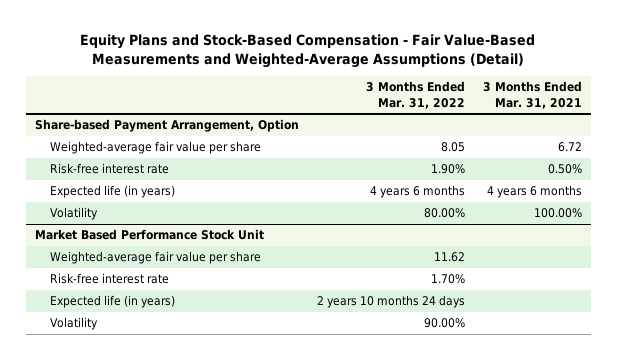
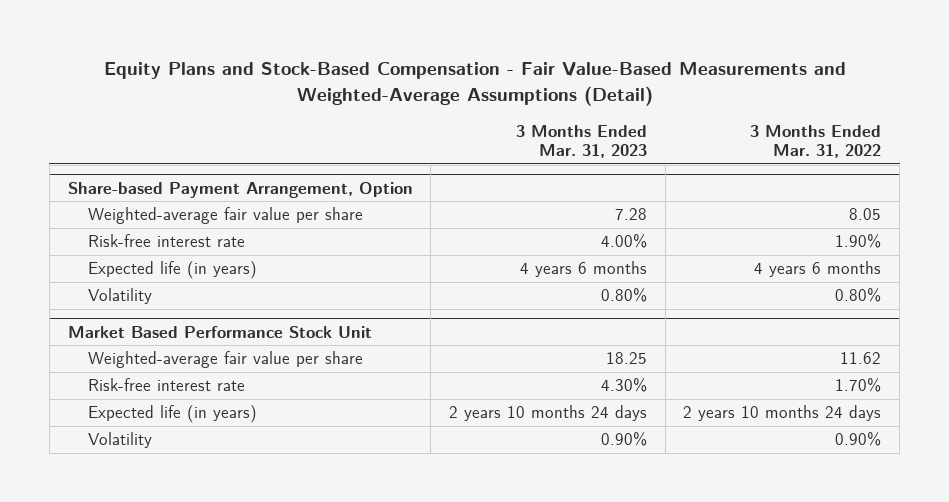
[482,81,582,109] 3 Months Ended Mar. 31, 2021 -> none
none -> [516,125,648,159] 3 Months Ended Mar. 31, 2023
[423,208,465,219] 80.00% -> [835,288,882,303] 0.80%
[423,318,465,329] 90.00% -> [835,432,882,447] 0.90%

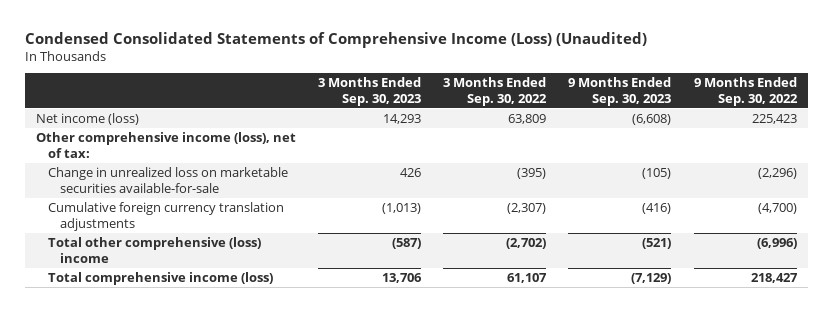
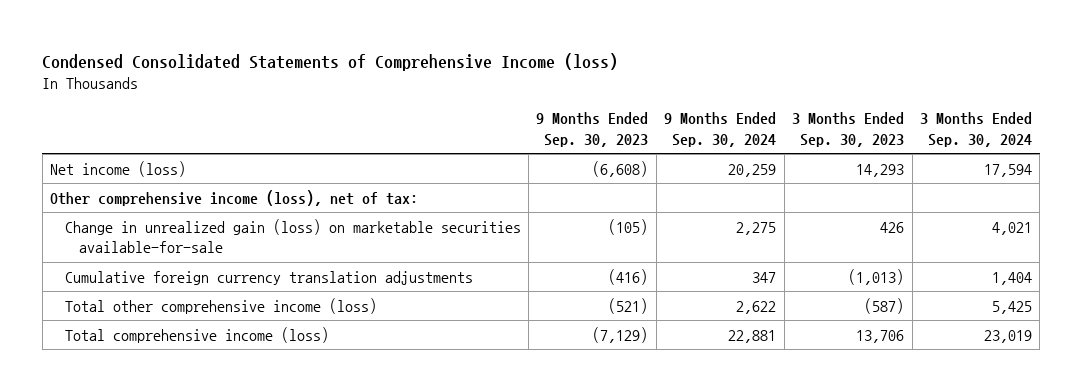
[24,31,647,48] Condensed Consolidated Statements of Comprehensive Income (Loss) (Unaudited) -> [42,52,619,71] Condensed Consolidated Statements of Comprehensive Income (loss)
[443,76,548,106] 3 Months Ended Sep. 30, 2022 -> none
[693,76,798,106] 9 Months Ended Sep. 30, 2022 -> none
none -> [664,112,777,147] 9 Months Ended Sep. 30, 2024
none -> [919,112,1032,147] 3 Months Ended Sep. 30, 2024
[47,166,288,193] Change in unrealized loss on marketable securities available-for-sale -> [64,218,521,254] Change in unrealized gain (loss) on marketable securities available-for-sale
[47,236,261,263] Total other comprehensive (loss) income -> [64,297,377,314] Total other comprehensive income (loss)

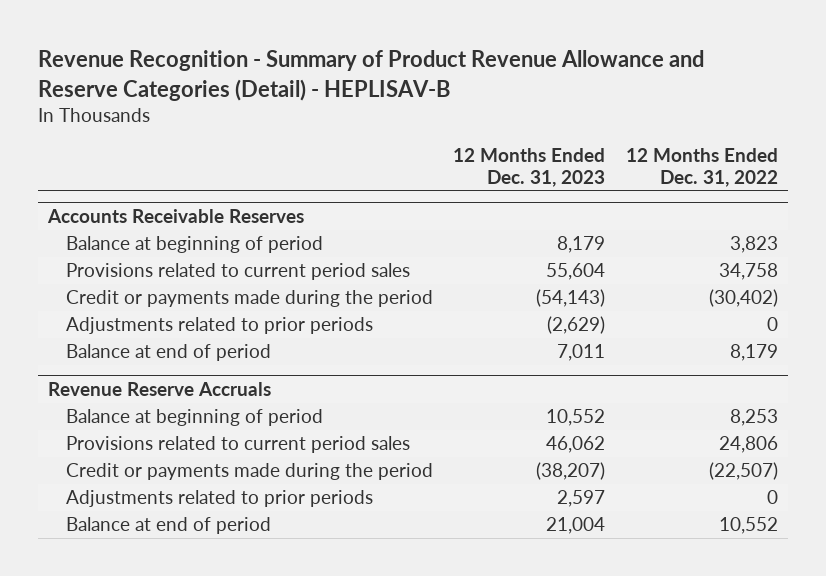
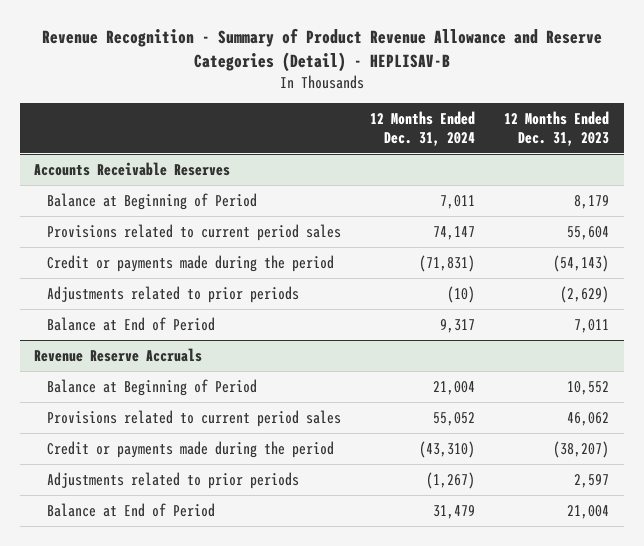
[625,147,778,187] 12 Months Ended Dec. 31, 2022 -> none
none -> [370,110,476,146] 12 Months Ended Dec. 31, 2024
[65,236,323,254] Balance at beginning of period -> [47,192,258,210] Balance at Beginning of Period
[65,344,271,362] Balance at end of period -> [47,316,216,331] Balance at End of Period
[65,409,323,427] Balance at beginning of period -> [47,378,258,396] Balance at Beginning of Period
[65,517,271,535] Balance at end of period -> [47,502,216,517] Balance at End of Period

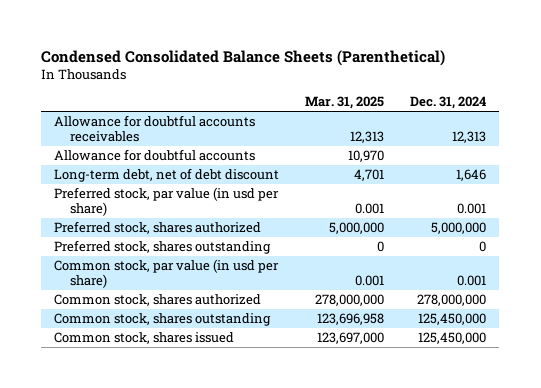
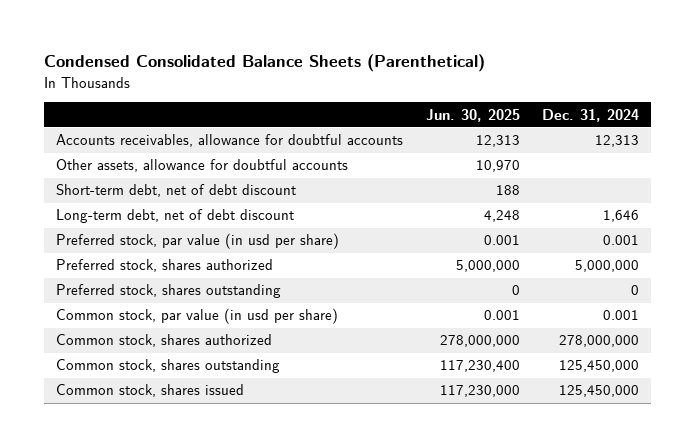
[305,96,385,110] Mar. 31, 2025 -> none
none -> [425,108,520,122] Jun. 30, 2025
[54,115,256,143] Allowance for doubtful accounts receivables -> [55,134,403,148] Accounts receivables, allowance for doubtful accounts
[54,149,256,162] Allowance for doubtful accounts -> [55,159,348,173] Other assets, allowance for doubtful accounts
none -> [55,184,296,198] Short-term debt, net of debt discount

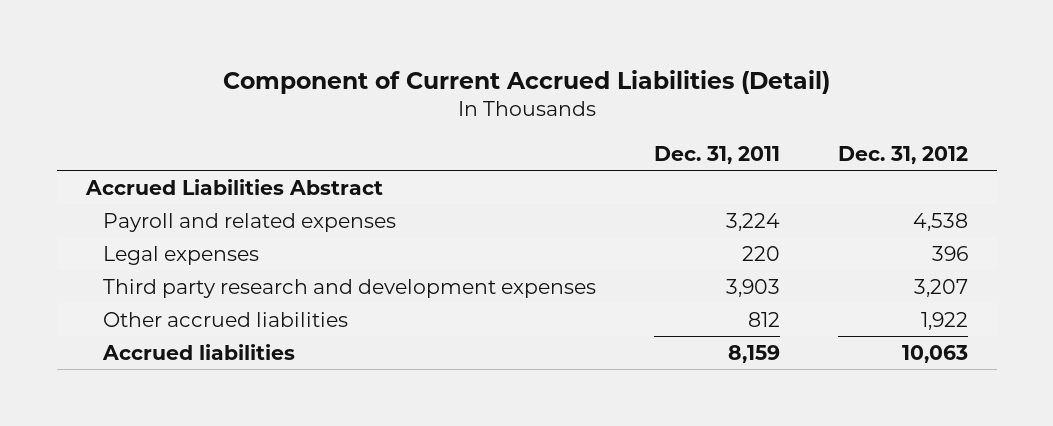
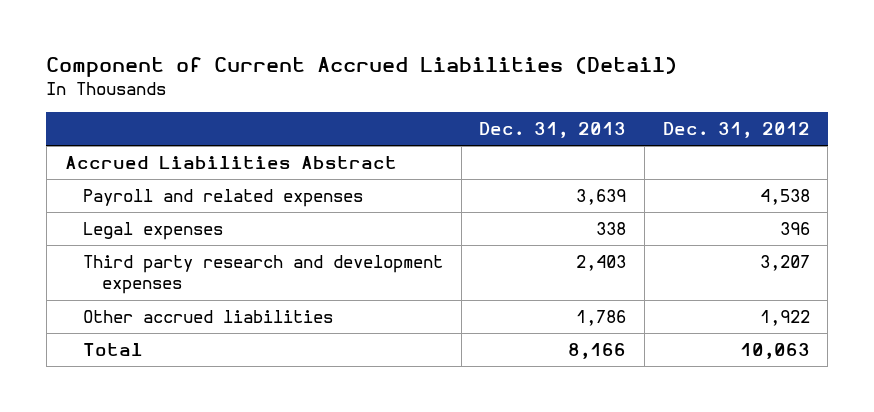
[653,145,780,164] Dec. 31, 2011 -> none
none -> [479,121,627,138] Dec. 31, 2013
[101,343,295,360] Accrued liabilities -> [83,342,144,356] Total

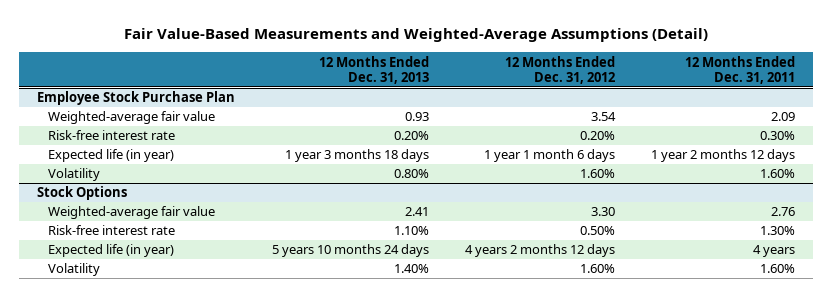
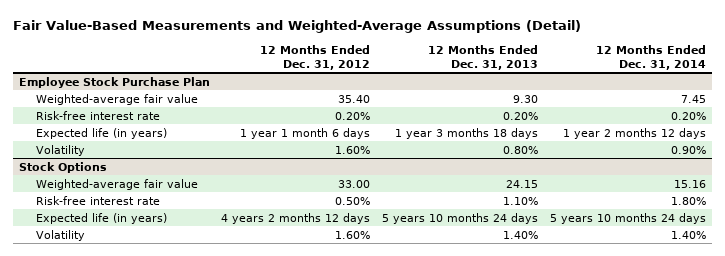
[685,55,796,84] 12 Months Ended Dec. 31, 2011 -> none
none -> [595,45,706,70] 12 Months Ended Dec. 31, 2014
[404,112,429,122] 0.93 -> [513,94,539,103] 9.30
[590,112,616,122] 3.54 -> [338,94,371,103] 35.40
[48,149,175,163] Expected life (in year) -> [36,127,168,139] Expected life (in years)
[404,207,429,217] 2.41 -> [506,179,539,188] 24.15
[590,207,615,217] 3.30 -> [338,179,371,188] 33.00
[48,244,175,258] Expected life (in year) -> [36,212,168,224] Expected life (in years)

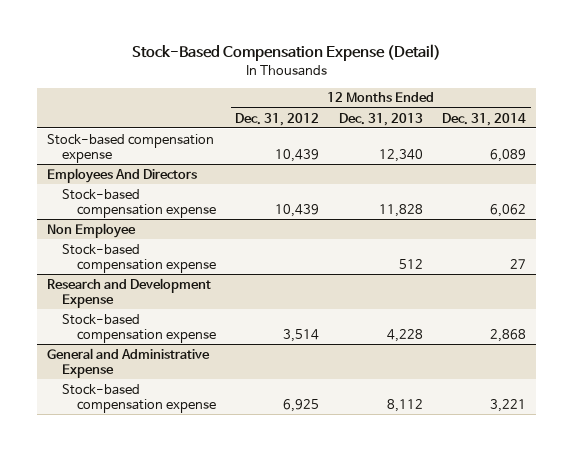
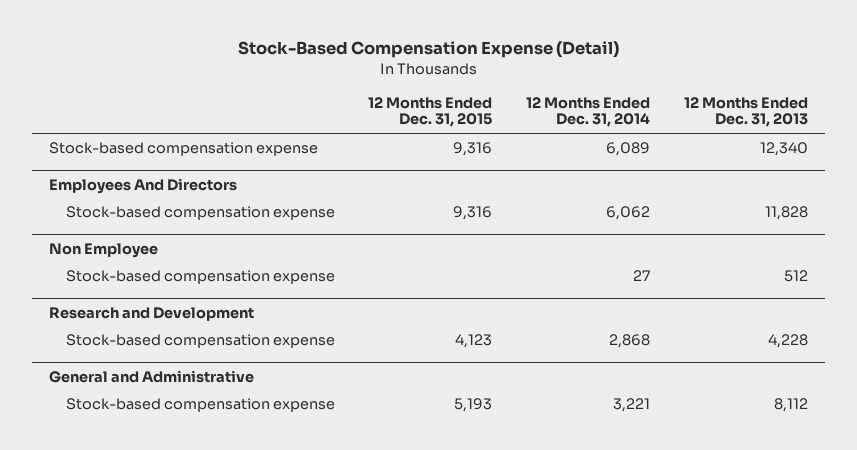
[235,112,320,126] Dec. 31, 2012 -> none
none -> [368,96,493,128] 12 Months Ended Dec. 31, 2015
[46,277,211,308] Research and Development Expense -> [48,306,254,321] Research and Development
[46,347,210,378] General and Administrative Expense -> [48,369,254,383] General and Administrative

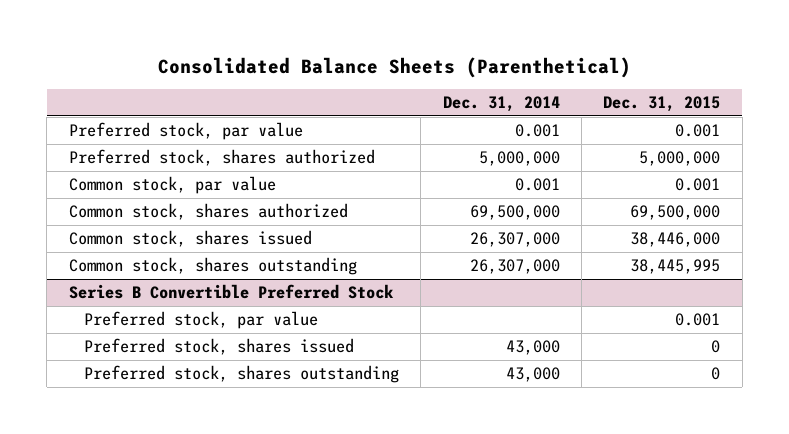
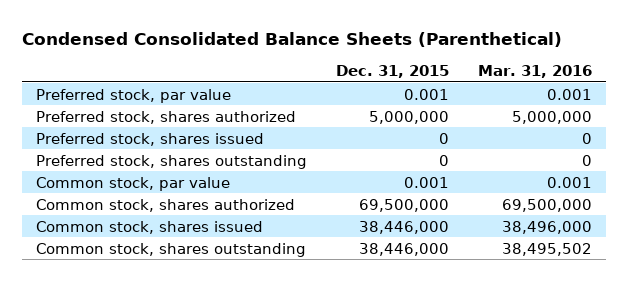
[157,56,631,78] Consolidated Balance Sheets (Parenthetical) -> [21,31,562,47] Condensed Consolidated Balance Sheets (Parenthetical)
[442,96,560,113] Dec. 31, 2014 -> none
none -> [477,65,592,79] Mar. 31, 2016
none -> [36,132,265,146] Preferred stock, shares issued
none -> [36,154,308,169] Preferred stock, shares outstanding
[68,284,394,300] Series B Convertible Preferred Stock -> none
[83,311,318,330] Preferred stock, par value -> none
[83,338,354,356] Preferred stock, shares issued -> none
[83,365,399,384] Preferred stock, shares outstanding -> none
[630,259,721,275] 38,445,995 -> [359,242,450,256] 38,446,000

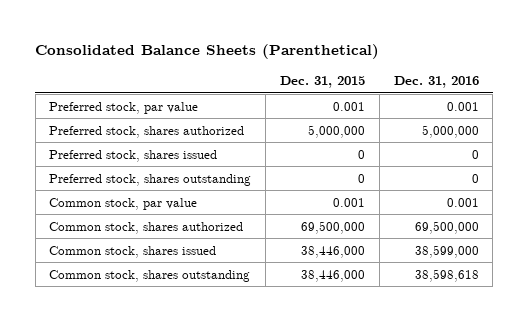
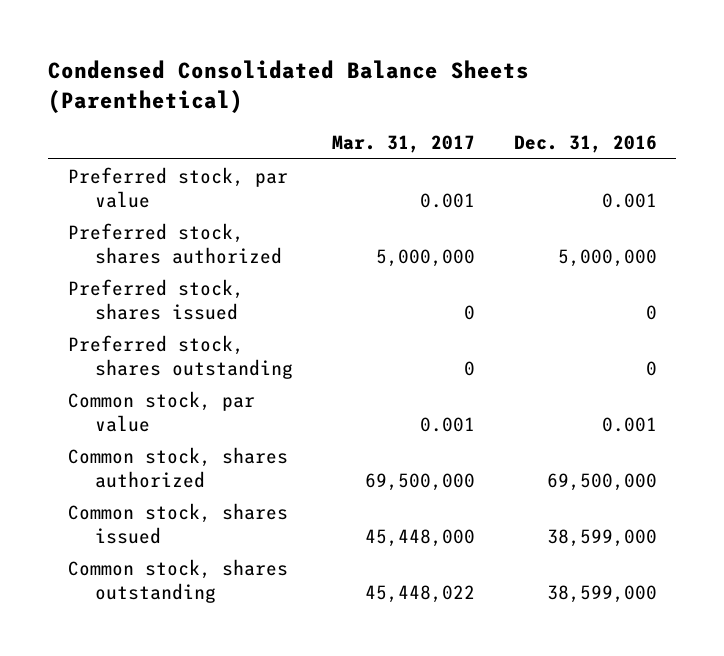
[35,44,380,60] Consolidated Balance Sheets (Parenthetical) -> [48,59,530,113] Condensed Consolidated Balance Sheets (Parenthetical)
[279,76,365,89] Dec. 31, 2015 -> none
none -> [331,135,475,154] Mar. 31, 2017
[414,268,479,282] 38,598,618 -> [546,584,657,603] 38,599,000

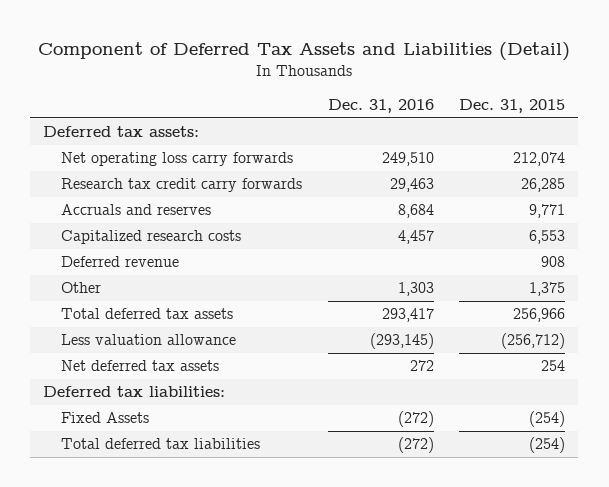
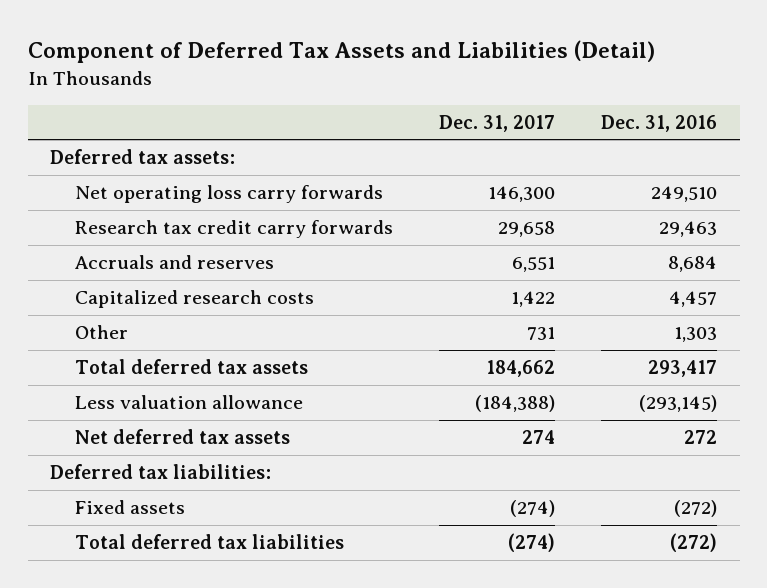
[459,98,566,113] Dec. 31, 2015 -> none
none -> [438,114,555,132] Dec. 31, 2017
[60,256,179,268] Deferred revenue -> none
[60,412,149,424] Fixed Assets -> [75,500,186,515] Fixed assets

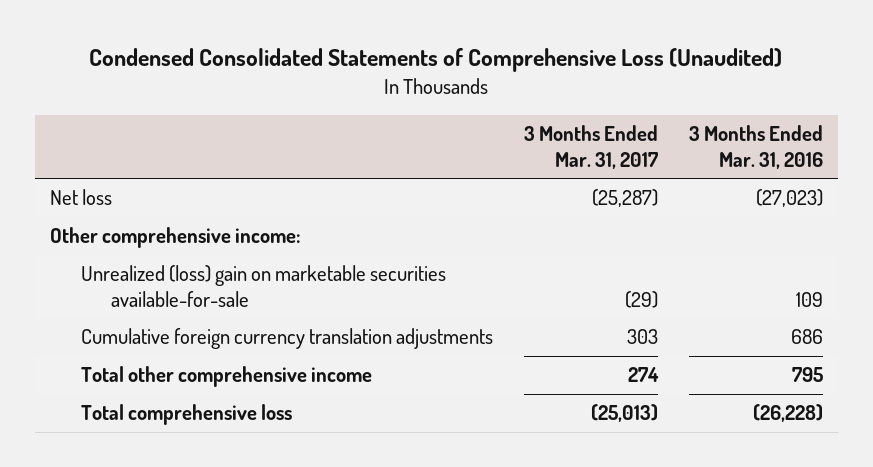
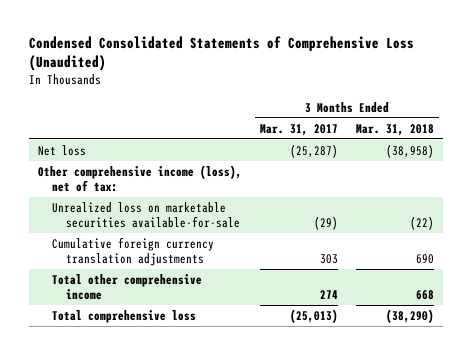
[688,124,823,169] 3 Months Ended Mar. 31, 2016 -> none
none -> [356,123,435,136] Mar. 31, 2018
[50,227,302,249] Other comprehensive income: -> [37,164,242,193] Other comprehensive income (loss), net of tax:
[80,265,446,308] Unrealized (loss) gain on marketable securities available-for-sale -> [51,201,241,229] Unrealized loss on marketable securities available-for-sale

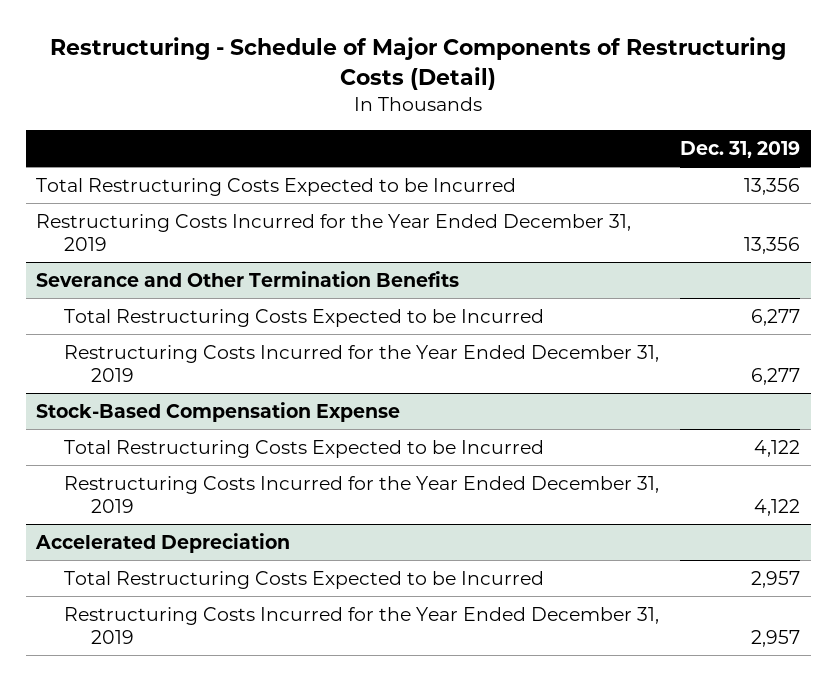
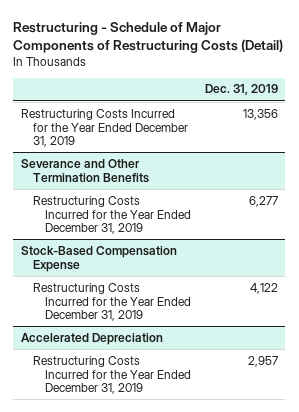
[36,177,517,196] Total Restructuring Costs Expected to be Incurred -> none
[63,308,544,327] Total Restructuring Costs Expected to be Incurred -> none
[63,439,544,458] Total Restructuring Costs Expected to be Incurred -> none
[63,570,544,589] Total Restructuring Costs Expected to be Incurred -> none

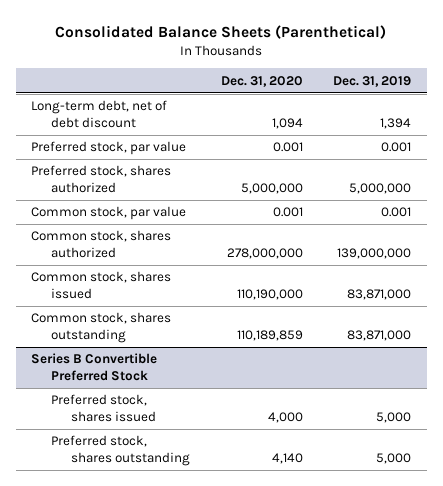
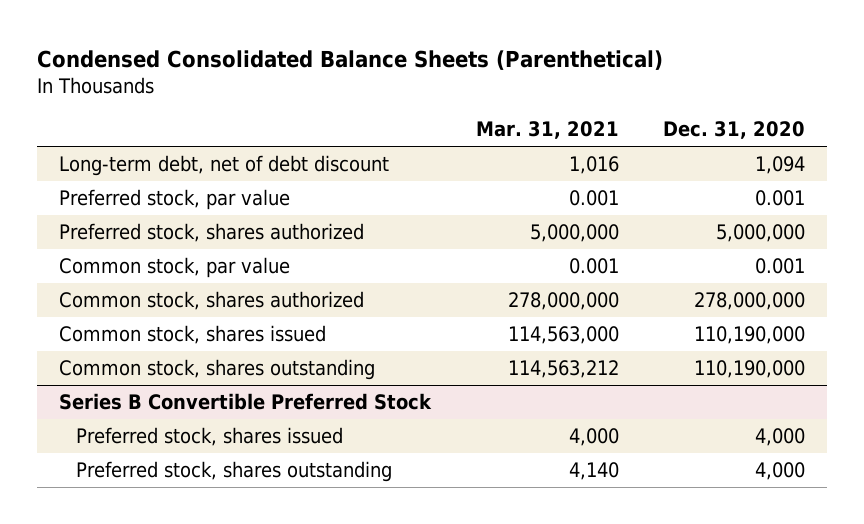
[55,24,387,39] Consolidated Balance Sheets (Parenthetical) -> [37,49,664,70] Condensed Consolidated Balance Sheets (Parenthetical)
[333,75,412,87] Dec. 31, 2019 -> none
none -> [475,121,619,140] Mar. 31, 2021
[236,329,303,341] 110,189,859 -> [693,359,805,378] 110,190,000
[271,452,303,464] 4,140 -> [754,461,805,480] 4,000

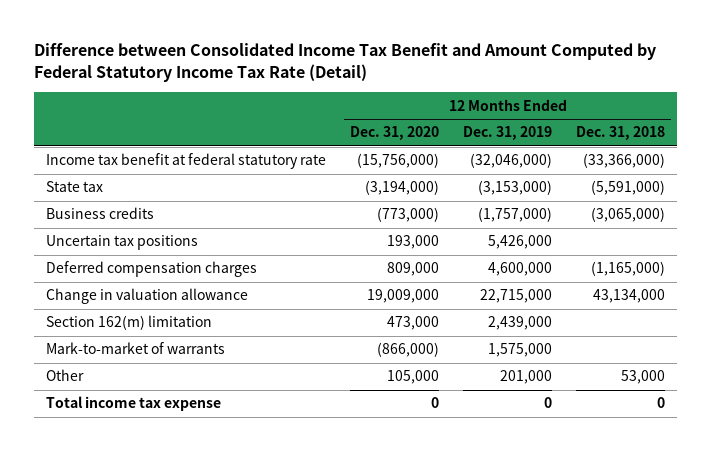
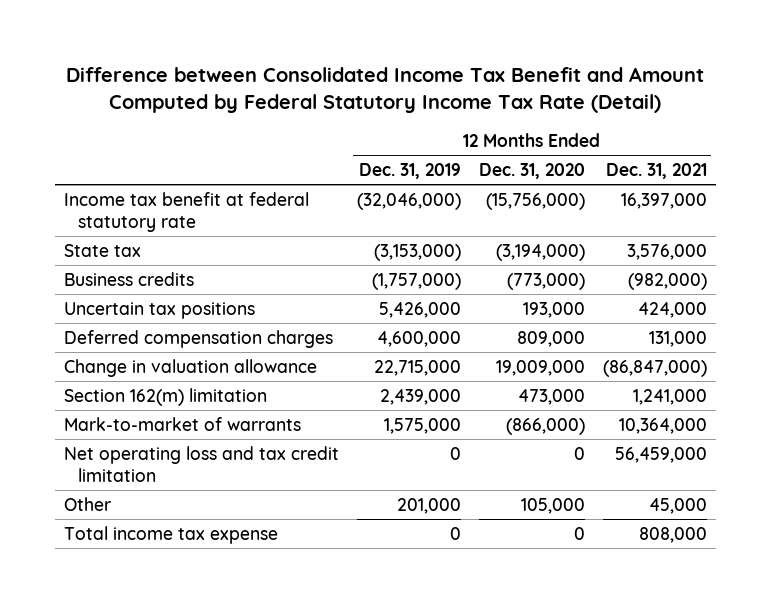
[576,126,666,141] Dec. 31, 2018 -> none
none -> [605,162,707,179] Dec. 31, 2021
none -> [64,445,340,483] Net operating loss and tax credit limitation

